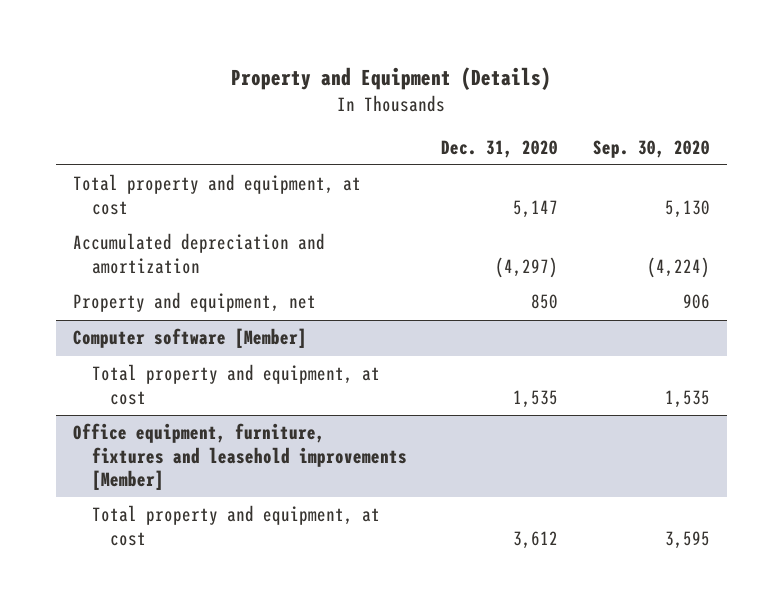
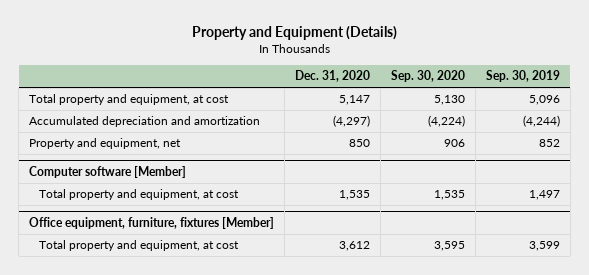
none -> [485,70,560,83] Sep. 30, 2019
[73,423,407,490] Office equipment, furniture, fixtures and leasehold improvements [Member] -> [29,217,275,230] Office equipment, furniture, fixtures [Member]

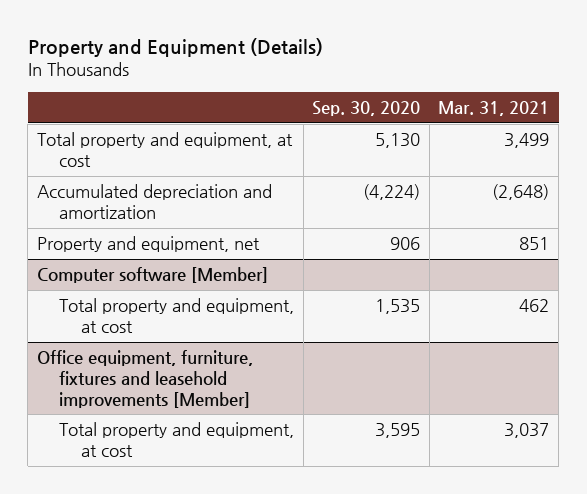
[295,70,371,83] Dec. 31, 2020 -> none
[485,70,560,83] Sep. 30, 2019 -> none
none -> [438,100,550,116] Mar. 31, 2021
[29,217,275,230] Office equipment, furniture, fixtures [Member] -> [37,350,254,408] Office equipment, furniture, fixtures and leasehold improvements [Member]

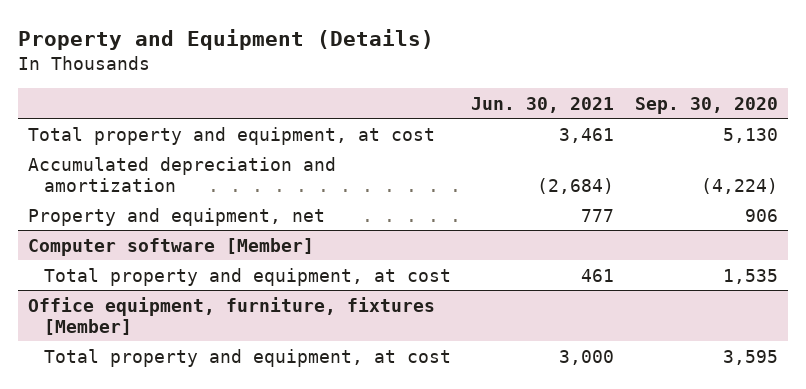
[438,100,550,116] Mar. 31, 2021 -> none
none -> [471,96,615,113] Jun. 30, 2021
[37,350,254,408] Office equipment, furniture, fixtures and leasehold improvements [Member] -> [28,296,436,335] Office equipment, furniture, fixtures [Member]

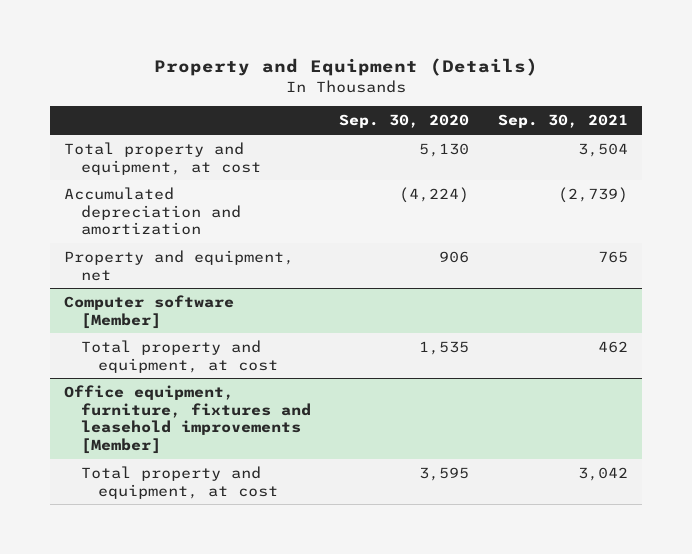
[471,96,615,113] Jun. 30, 2021 -> none
none -> [497,114,628,129] Sep. 30, 2021
[28,296,436,335] Office equipment, furniture, fixtures [Member] -> [64,384,311,454] Office equipment, furniture, fixtures and leasehold improvements [Member]

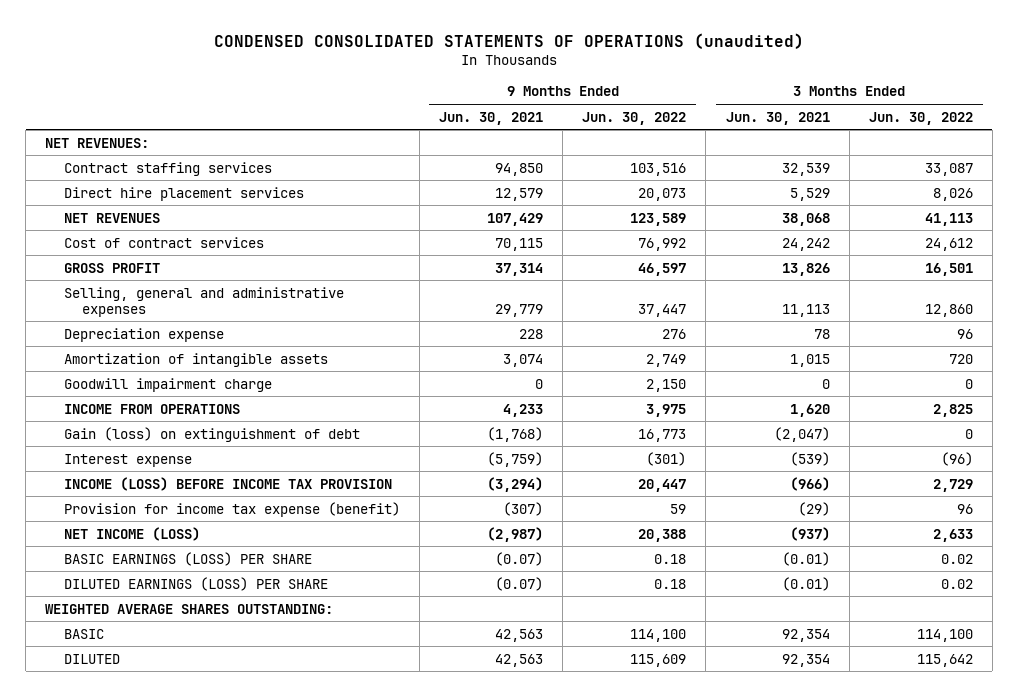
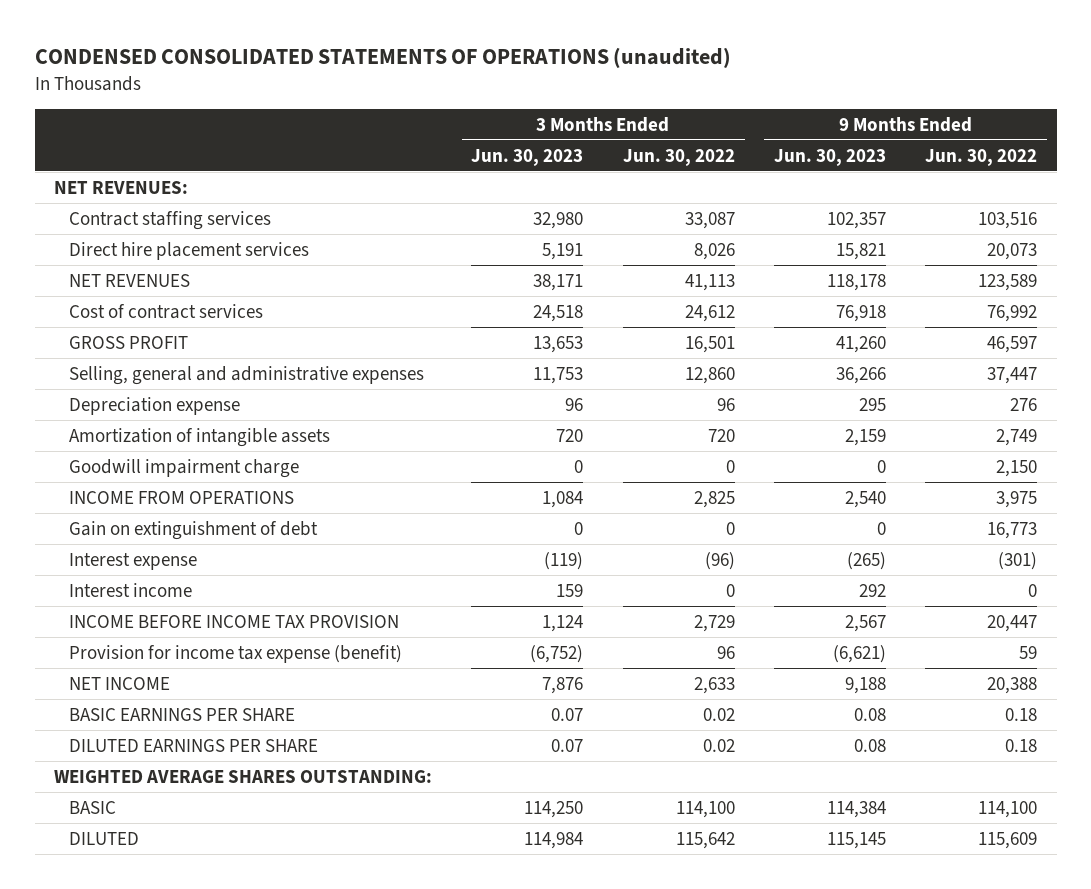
[438,111,543,125] Jun. 30, 2021 -> none
[725,111,830,125] Jun. 30, 2021 -> none
none -> [471,148,584,166] Jun. 30, 2023
none -> [773,148,886,166] Jun. 30, 2023
[63,426,360,442] Gain (loss) on extinguishment of debt -> [68,520,318,540] Gain on extinguishment of debt
none -> [68,582,192,597] Interest income
[63,476,392,491] INCOME (LOSS) BEFORE INCOME TAX PROVISION -> [68,614,399,628] INCOME BEFORE INCOME TAX PROVISION
[63,526,200,541] NET INCOME (LOSS) -> [68,676,170,690] NET INCOME
[63,551,312,566] BASIC EARNINGS (LOSS) PER SHARE -> [68,707,295,721] BASIC EARNINGS PER SHARE
[63,576,328,591] DILUTED EARNINGS (LOSS) PER SHARE -> [68,738,318,752] DILUTED EARNINGS PER SHARE

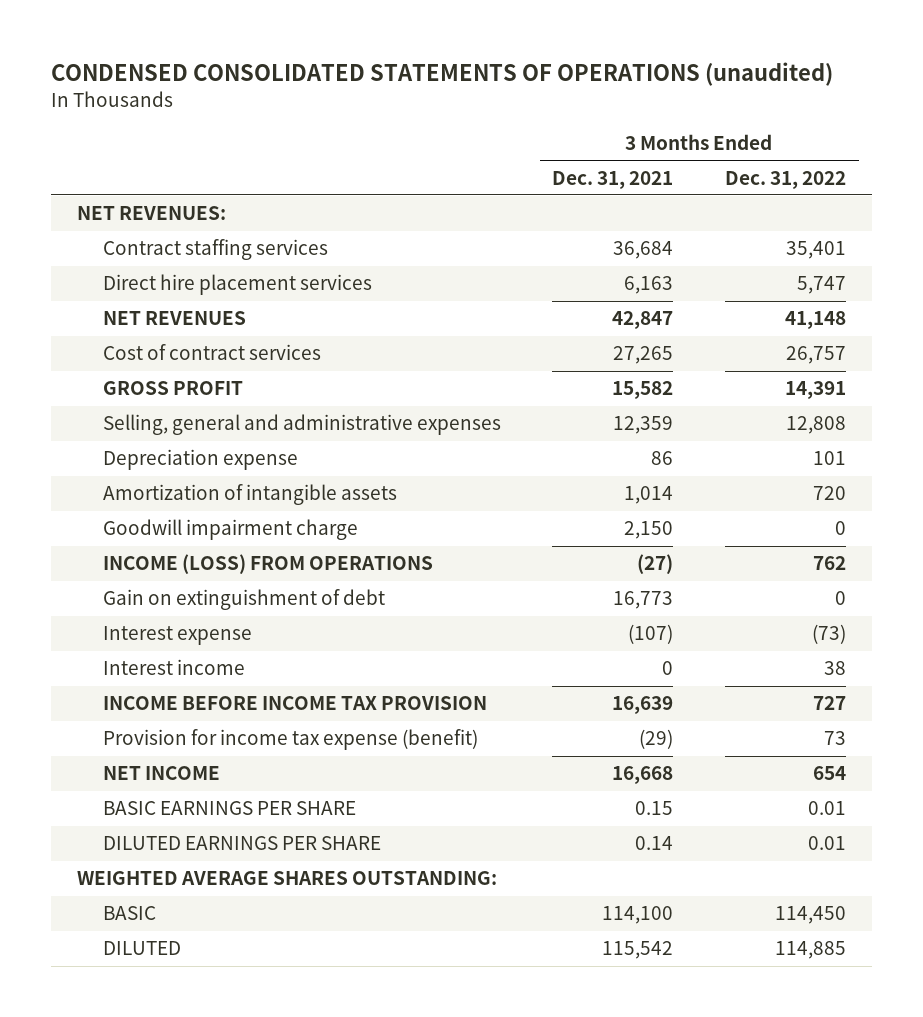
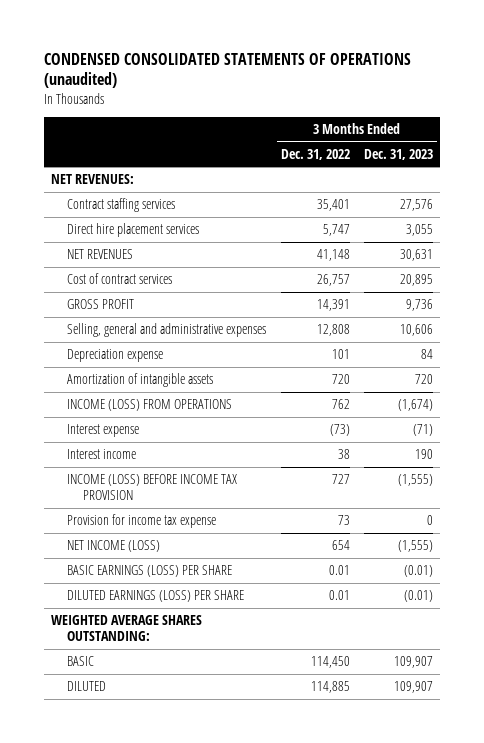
[552,170,674,189] Dec. 31, 2021 -> none
none -> [364,148,434,160] Dec. 31, 2023
[102,519,358,541] Goodwill impairment charge -> none
[102,589,385,611] Gain on extinguishment of debt -> none
[102,696,487,711] INCOME BEFORE INCOME TAX PROVISION -> [67,474,238,501] INCOME (LOSS) BEFORE INCOME TAX PROVISION
[102,729,478,751] Provision for income tax expense (benefit) -> [67,514,217,529] Provision for income tax expense
[102,766,220,781] NET INCOME -> [67,540,161,553] NET INCOME (LOSS)
[102,801,356,816] BASIC EARNINGS PER SHARE -> [67,565,233,578] BASIC EARNINGS (LOSS) PER SHARE
[102,836,381,851] DILUTED EARNINGS PER SHARE -> [67,590,245,603] DILUTED EARNINGS (LOSS) PER SHARE

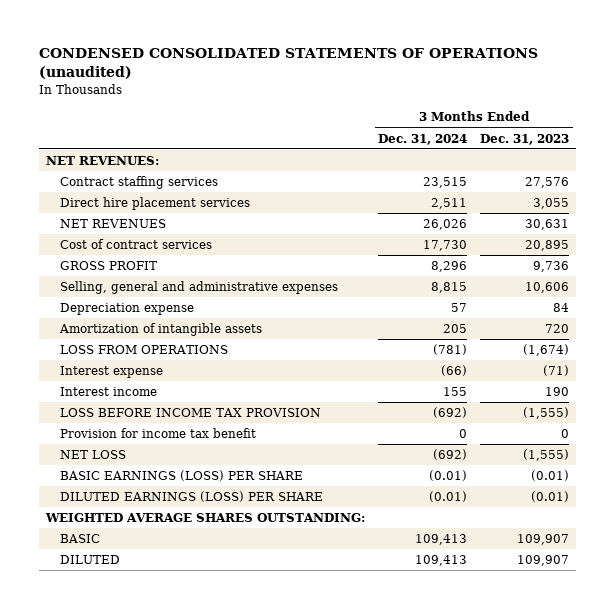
[280,148,350,160] Dec. 31, 2022 -> none
none -> [378,133,468,145] Dec. 31, 2024
[67,399,233,412] INCOME (LOSS) FROM OPERATIONS -> [60,345,229,355] LOSS FROM OPERATIONS
[67,474,238,501] INCOME (LOSS) BEFORE INCOME TAX PROVISION -> [60,408,322,418] LOSS BEFORE INCOME TAX PROVISION
[67,514,217,529] Provision for income tax expense -> [60,428,257,439] Provision for income tax benefit
[67,540,161,553] NET INCOME (LOSS) -> [60,450,127,460] NET LOSS

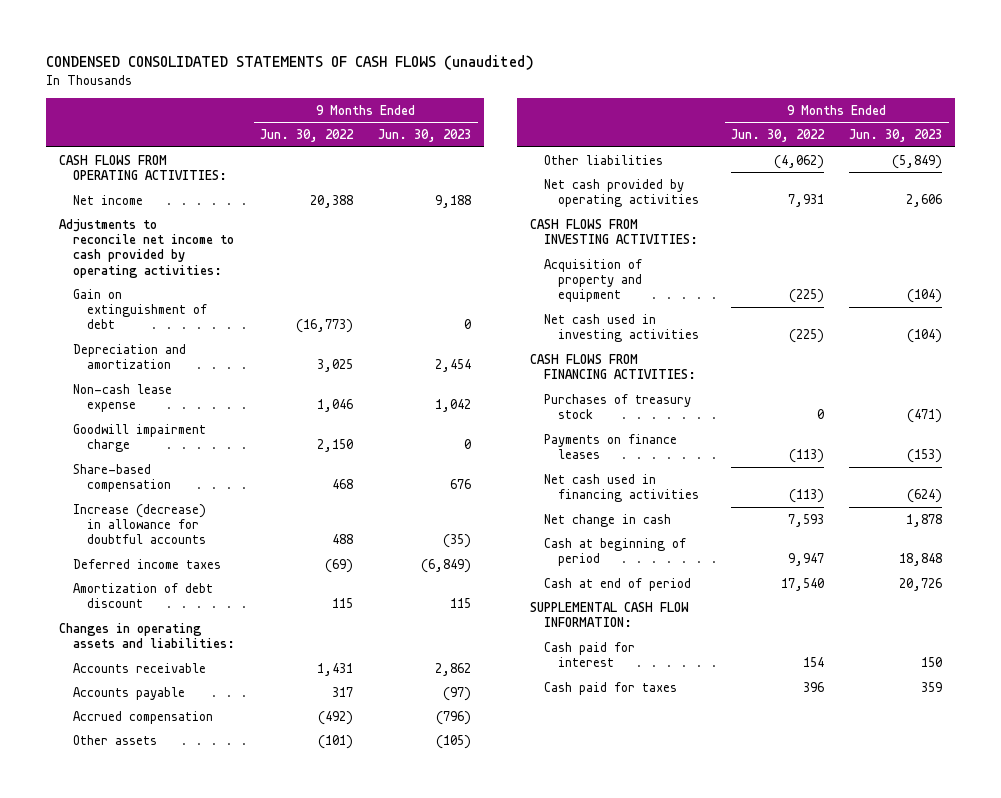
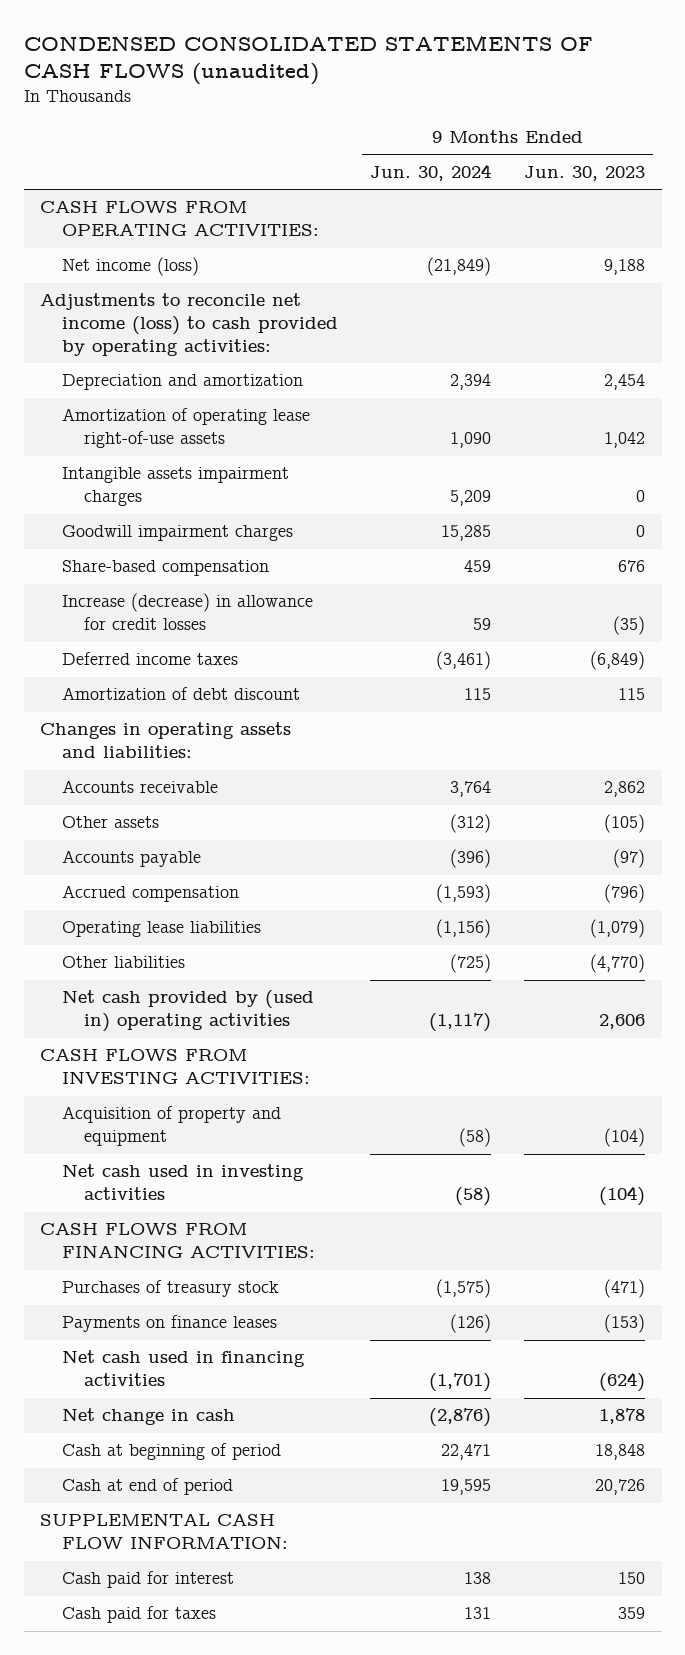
[260,129,355,143] Jun. 30, 2022 -> none
none -> [370,164,492,182] Jun. 30, 2024
[72,288,208,330] Gain on extinguishment of debt -> none
[72,194,143,205] Net income -> [61,257,199,277] Net income (loss)
[58,218,234,278] Adjustments to reconcile net income to cash provided by operating activities: -> [39,293,338,357] Adjustments to reconcile net income (loss) to cash provided by operating activities:
[72,383,172,413] Non-cash lease expense -> [61,408,310,449] Amortization of operating lease right-of-use assets
none -> [61,467,289,507] Intangible assets impairment charges
[72,423,206,453] Goodwill impairment charge -> [61,525,293,542] Goodwill impairment charges
[72,503,207,545] Increase (decrease) in allowance for doubtful accounts -> [61,593,313,631] Increase (decrease) in allowance for credit losses
[72,734,157,745] Other assets -> [61,816,159,829] Other assets
none -> [61,921,261,938] Operating lease liabilities
[892,154,943,169] (5,849) -> [590,954,646,974] (4,770)
[543,178,699,208] Net cash provided by operating activities -> [61,990,314,1033] Net cash provided by (used in) operating activities

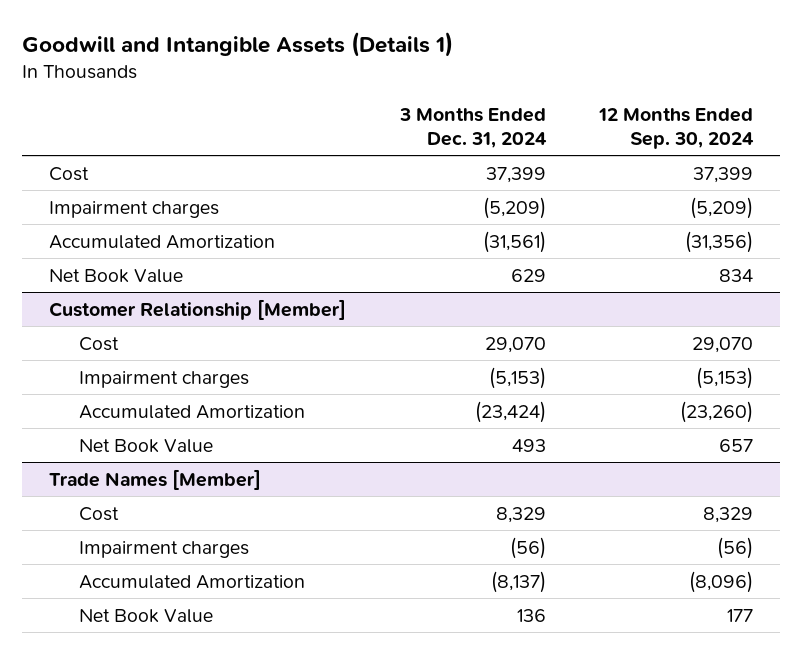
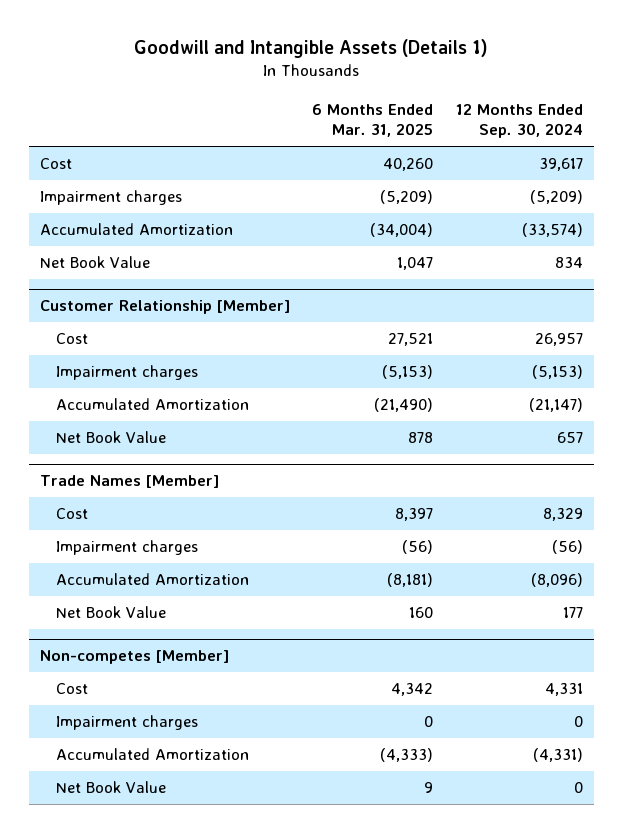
[398,108,547,148] 3 Months Ended Dec. 31, 2024 -> none
none -> [312,104,434,138] 6 Months Ended Mar. 31, 2025
[693,166,754,183] 37,399 -> [538,158,583,172] 39,617
[685,230,754,253] (31,356) -> [521,223,583,238] (33,574)
[692,336,754,353] 29,070 -> [534,333,583,347] 26,957
[680,400,754,423] (23,260) -> [528,398,583,413] (21,147)
none -> [39,650,229,665] Non-competes [Member]
none -> [56,683,89,695] Cost
none -> [56,715,199,731] Impairment charges
none -> [56,748,250,761] Accumulated Amortization
none -> [56,781,167,794] Net Book Value

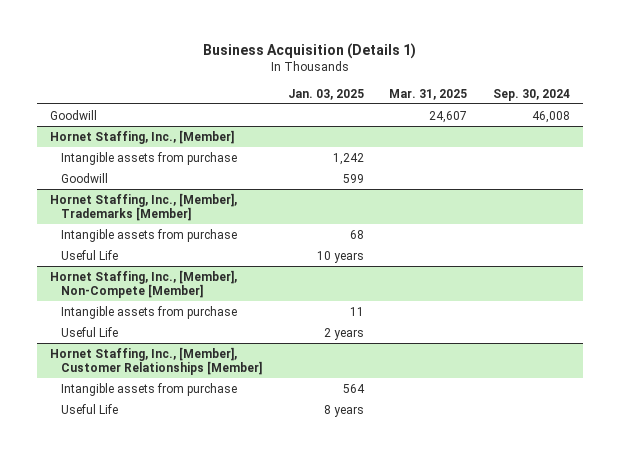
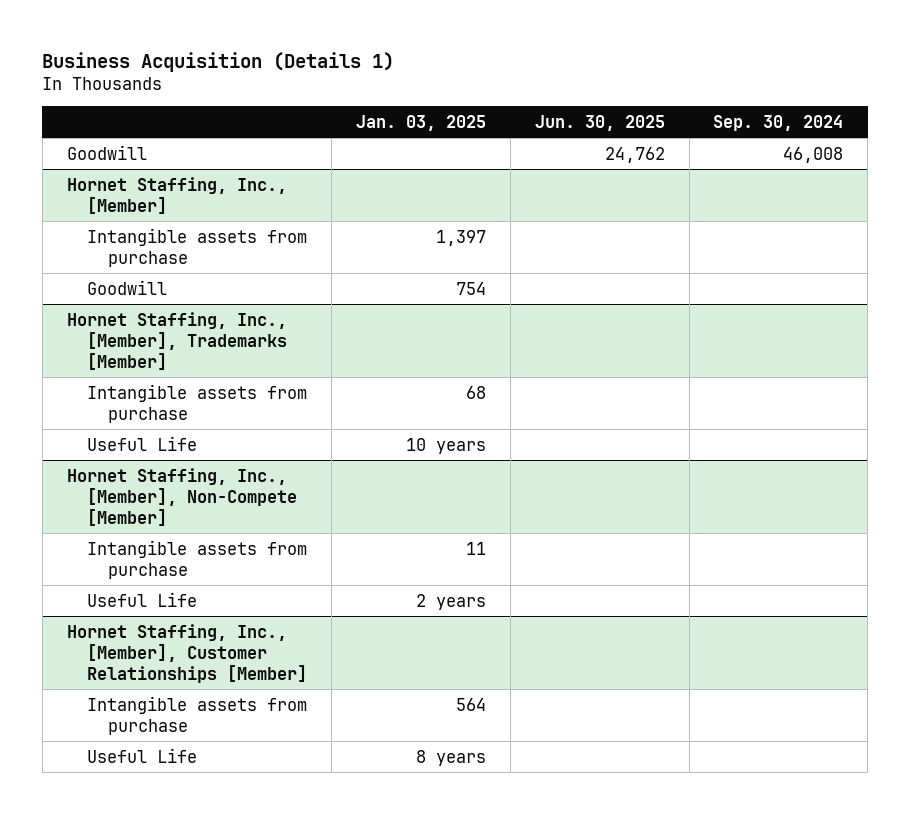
[389,88,468,100] Mar. 31, 2025 -> none
none -> [534,114,665,131] Jun. 30, 2025
[332,152,364,165] 1,242 -> [435,229,486,246] 1,397
[342,173,364,183] 599 -> [455,281,486,295] 754

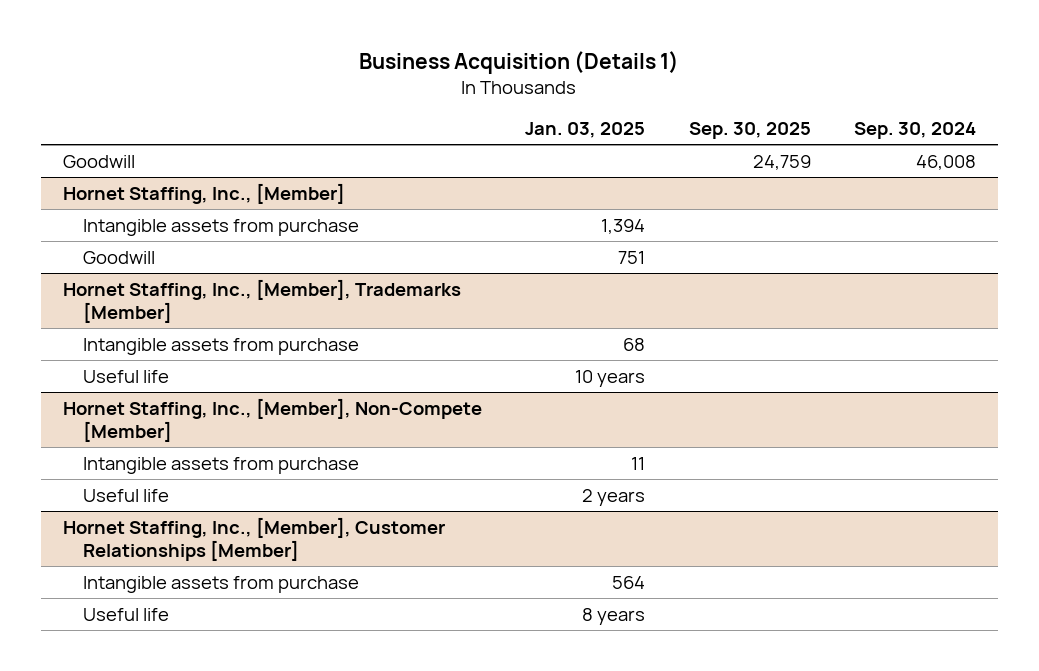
[534,114,665,131] Jun. 30, 2025 -> none
none -> [688,122,811,140] Sep. 30, 2025
[435,229,486,246] 1,397 -> [601,218,646,234] 1,394
[455,281,486,295] 754 -> [618,250,646,264] 751
[87,435,198,451] Useful Life -> [83,369,170,383] Useful life
[87,591,198,607] Useful Life -> [83,488,170,502] Useful life
[87,747,198,763] Useful Life -> [83,607,170,621] Useful life

